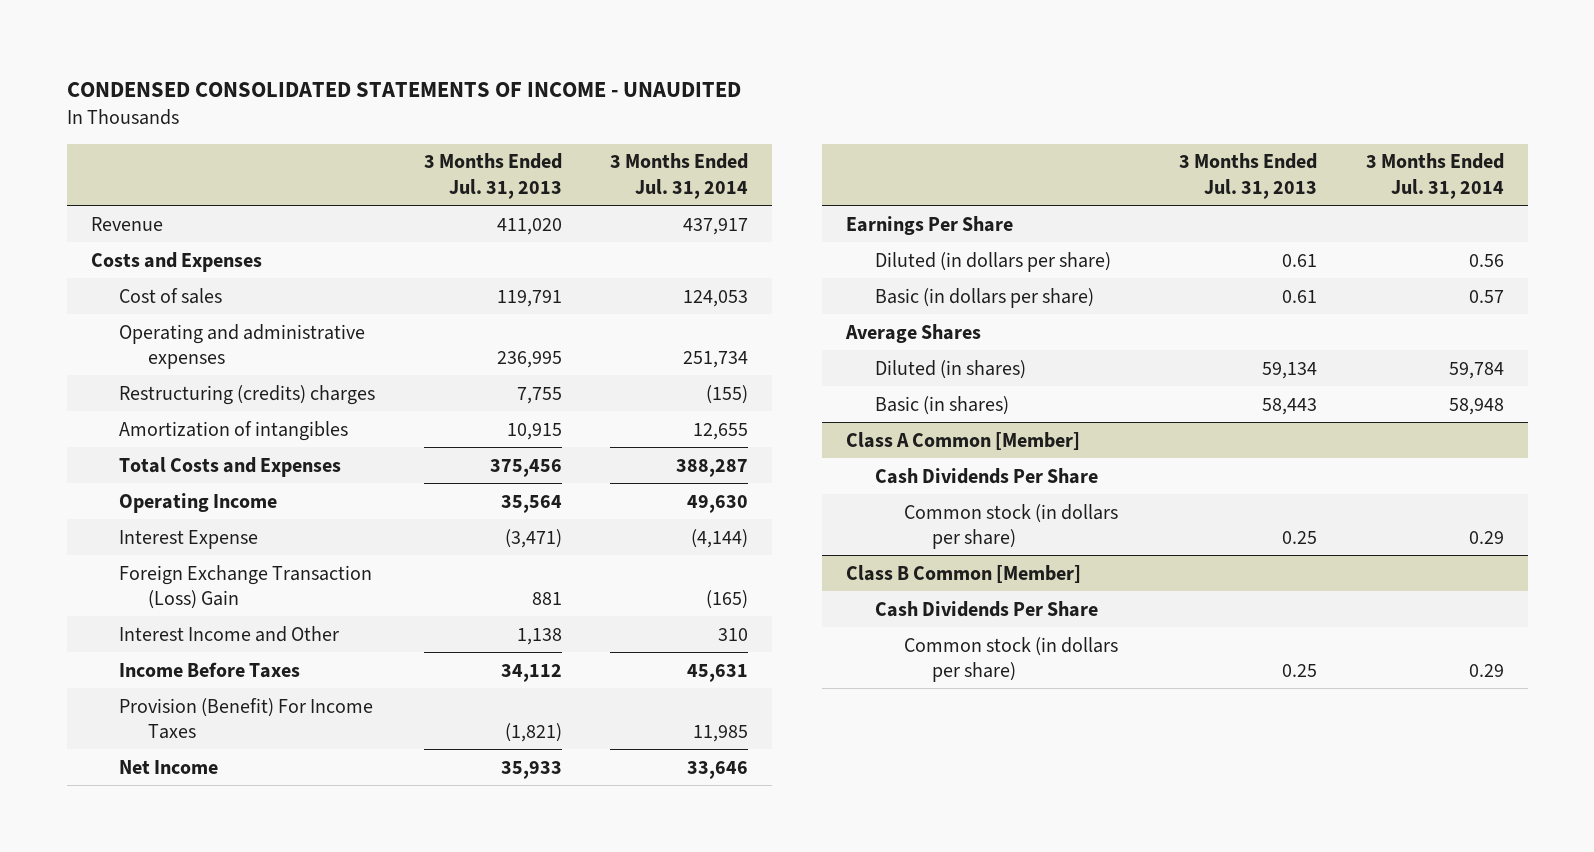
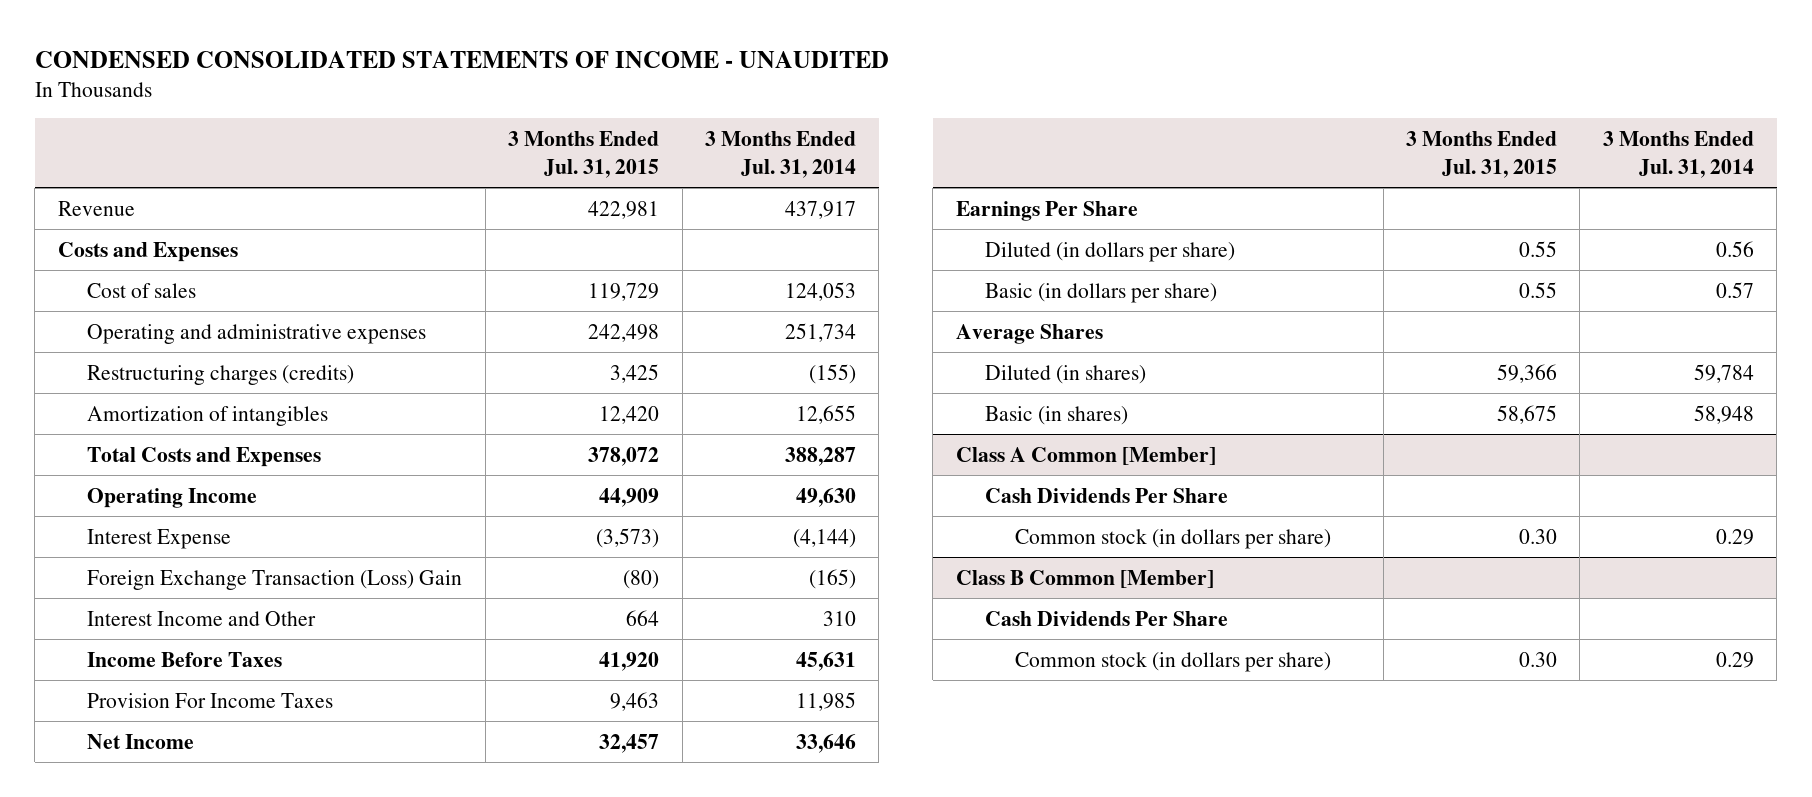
[423,153,562,199] 3 Months Ended Jul. 31, 2013 -> none
none -> [508,131,660,178] 3 Months Ended Jul. 31, 2015
[119,384,376,405] Restructuring (credits) charges -> [87,364,355,385] Restructuring charges (credits)
[119,697,374,739] Provision (Benefit) For Income Taxes -> [87,692,334,708] Provision For Income Taxes

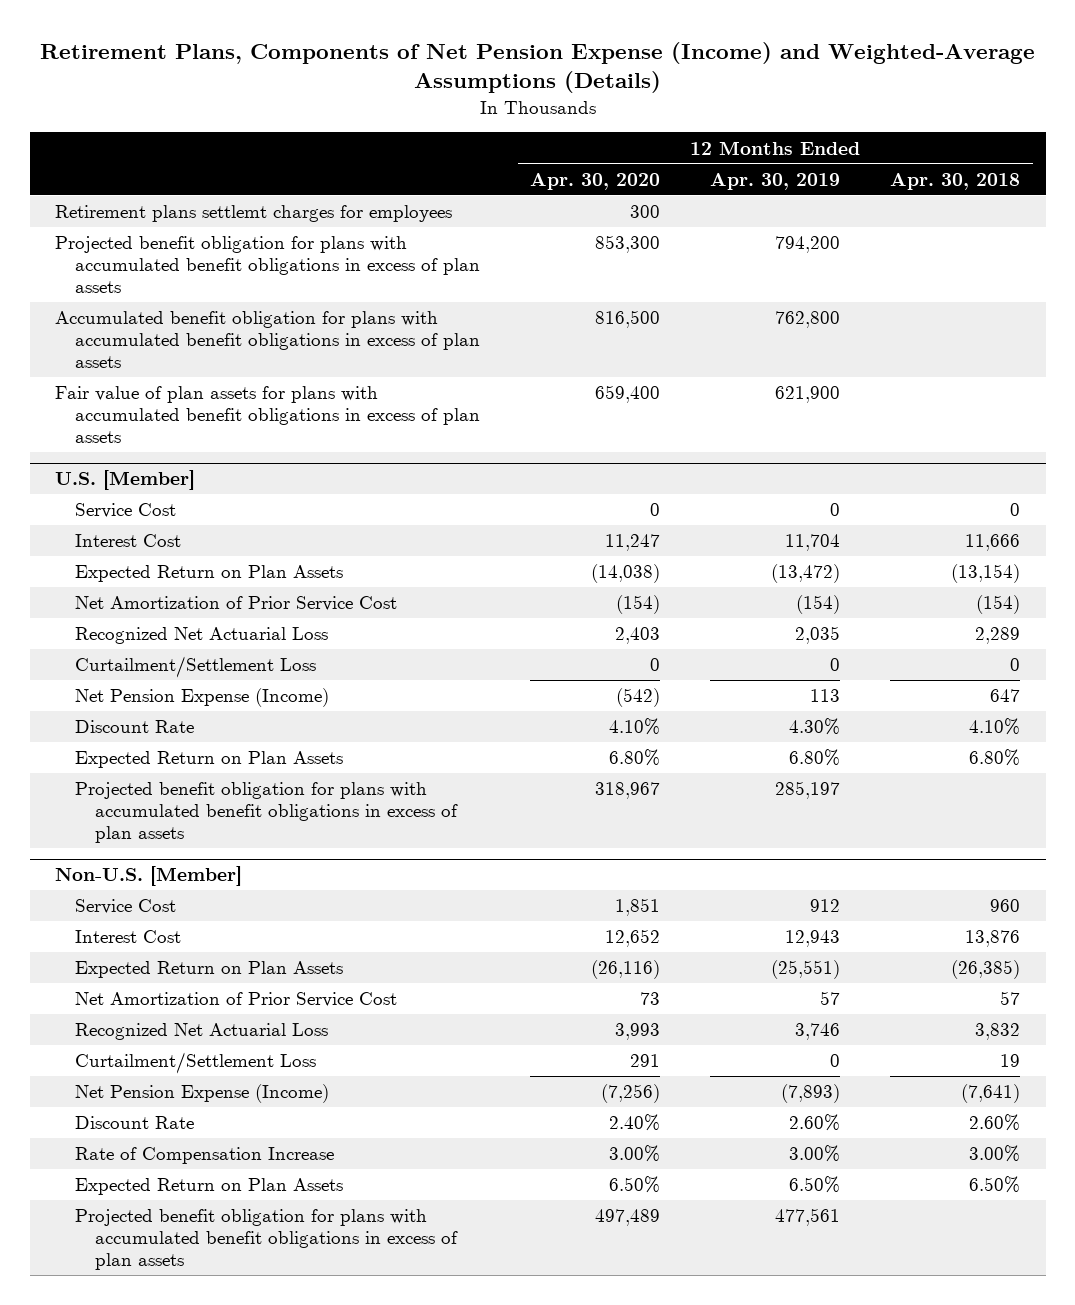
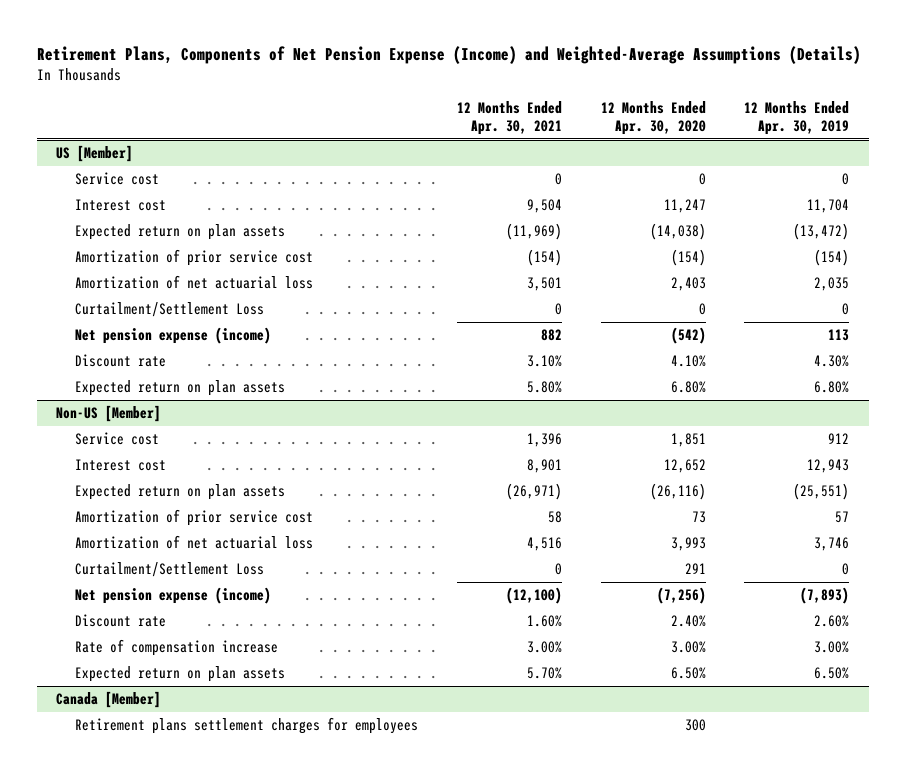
[890,172,1021,190] Apr. 30, 2018 -> none
none -> [456,100,562,136] 12 Months Ended Apr. 30, 2021
[54,205,452,223] Retirement plans settlemt charges for employees -> none
[54,236,480,294] Projected benefit obligation for plans with accumulated benefit obligations in excess of plan assets -> none
[54,311,480,369] Accumulated benefit obligation for plans with accumulated benefit obligations in excess of plan assets -> none
[54,386,480,444] Fair value of plan assets for plans with accumulated benefit obligations in excess of plan assets -> none
[54,470,195,491] U.S. [Member] -> [56,145,134,163] US [Member]
[74,503,176,519] Service Cost -> [75,172,160,186] Service cost
[74,534,181,548] Interest Cost -> [75,199,167,212] Interest cost
[74,565,343,583] Expected Return on Plan Assets -> [75,224,286,241] Expected return on plan assets
[74,596,397,612] Net Amortization of Prior Service Cost -> [75,249,314,267] Amortization of prior service cost
[74,627,328,645] Recognized Net Actuarial Loss -> [75,275,314,290] Amortization of net actuarial loss
[74,782,459,844] Projected benefit obligation for plans with accumulated benefit obligations in excess of plan assets -> none
[74,688,329,708] Net Pension Expense (Income) -> [75,327,272,345] Net pension expense (income)
[74,720,194,734] Discount Rate -> [75,354,167,368] Discount rate
[74,751,343,769] Expected Return on Plan Assets -> [75,380,286,397] Expected return on plan assets
[54,866,242,887] Non-U.S. [Member] -> [56,405,162,423] Non-US [Member]
[74,899,176,915] Service Cost -> [75,432,160,446] Service cost
[74,930,181,944] Interest Cost -> [75,459,167,472] Interest cost
[74,961,343,979] Expected Return on Plan Assets -> [75,484,286,501] Expected return on plan assets
[74,992,397,1008] Net Amortization of Prior Service Cost -> [75,509,314,527] Amortization of prior service cost
[74,1023,328,1041] Recognized Net Actuarial Loss -> [75,535,314,550] Amortization of net actuarial loss
[74,1209,459,1271] Projected benefit obligation for plans with accumulated benefit obligations in excess of plan assets -> none
[74,1084,329,1104] Net Pension Expense (Income) -> [75,587,272,605] Net pension expense (income)
[74,1116,194,1130] Discount Rate -> [75,614,167,628] Discount rate
[74,1147,334,1165] Rate of Compensation Increase -> [75,639,279,657] Rate of compensation increase
[74,1178,343,1196] Expected Return on Plan Assets -> [75,666,286,683] Expected return on plan assets
none -> [56,691,162,709] Canada [Member]
none -> [75,717,419,735] Retirement plans settlement charges for employees

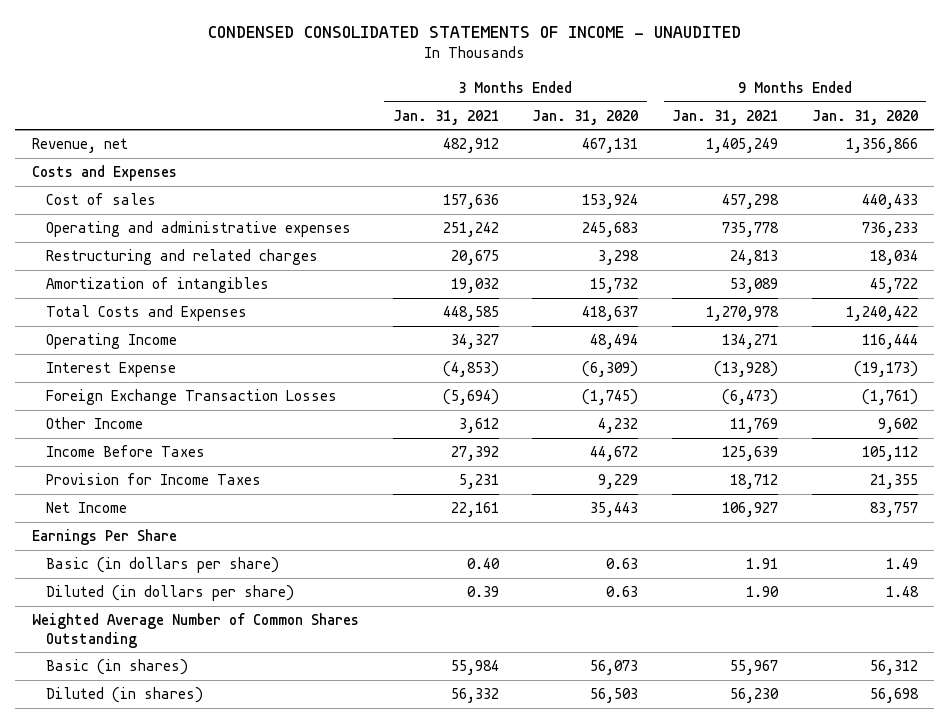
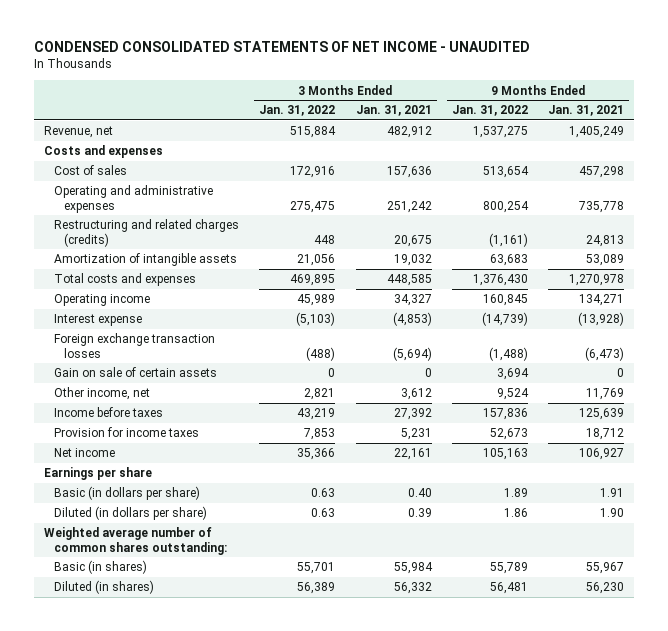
[207,26,741,39] CONDENSED CONSOLIDATED STATEMENTS OF INCOME - UNAUDITED -> [33,41,530,53] CONDENSED CONSOLIDATED STATEMENTS OF NET INCOME - UNAUDITED
[532,109,639,125] Jan. 31, 2020 -> none
[811,109,918,125] Jan. 31, 2020 -> none
none -> [259,105,336,117] Jan. 31, 2022
none -> [451,105,528,117] Jan. 31, 2022
[31,165,177,182] Costs and Expenses -> [43,145,163,159] Costs and expenses
[45,249,318,266] Restructuring and related charges -> [53,219,239,247] Restructuring and related charges (credits)
[45,277,269,294] Amortization of intangibles -> [53,253,237,267] Amortization of intangible assets
[45,305,247,322] Total Costs and Expenses -> [53,273,196,287] Total costs and expenses
[45,333,177,350] Operating Income -> [53,294,150,307] Operating income
[45,362,176,378] Interest Expense -> [53,314,142,327] Interest expense
[45,389,337,406] Foreign Exchange Transaction Losses -> [53,333,215,358] Foreign exchange transaction losses
none -> [53,367,217,378] Gain on sale of certain assets
[45,417,143,430] Other Income -> [53,387,150,401] Other income, net
[45,445,205,458] Income Before Taxes -> [53,407,163,418] Income before taxes
[45,473,261,486] Provision for Income Taxes -> [53,427,199,438] Provision for income taxes
[45,502,127,514] Net Income -> [53,448,115,458] Net income
[31,529,177,546] Earnings Per Share -> [43,467,152,481] Earnings per share
[31,613,359,648] Weighted Average Number of Common Shares Outstanding -> [43,527,227,555] Weighted average number of common shares outstanding:

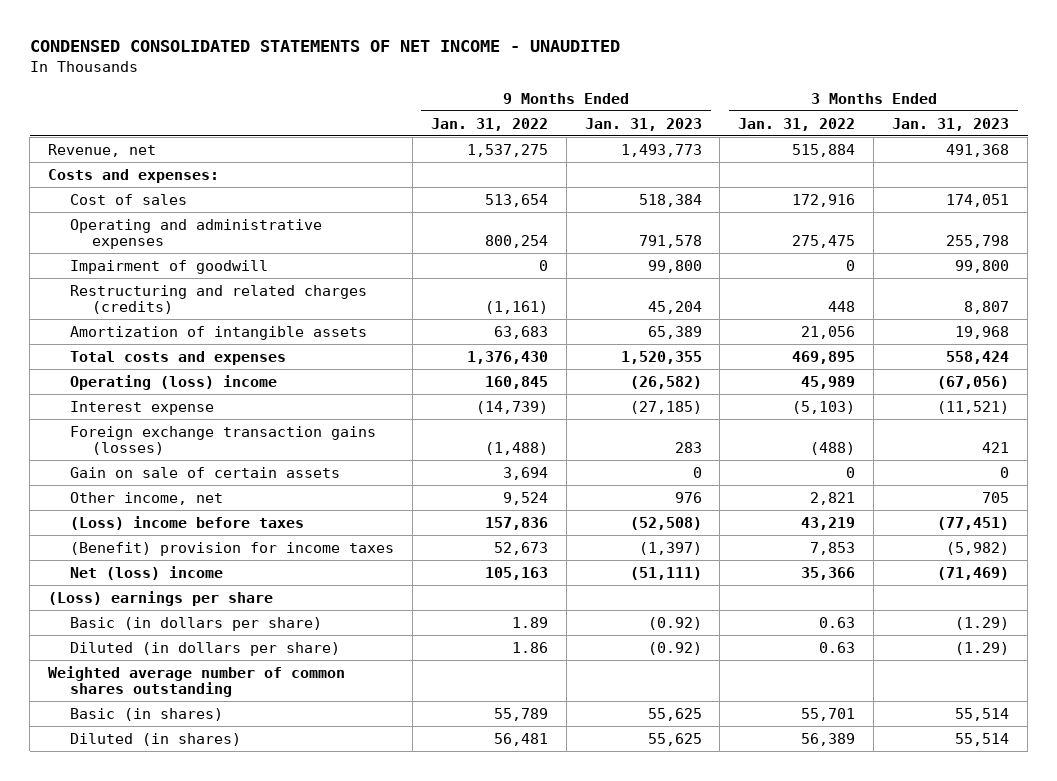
[355,105,432,117] Jan. 31, 2021 -> none
[548,105,625,117] Jan. 31, 2021 -> none
none -> [584,117,702,131] Jan. 31, 2023
none -> [892,117,1010,131] Jan. 31, 2023
[43,145,163,159] Costs and expenses -> [48,168,220,183] Costs and expenses:
none -> [69,259,268,274] Impairment of goodwill
[53,294,150,307] Operating income -> [69,374,277,390] Operating (loss) income
[53,333,215,358] Foreign exchange transaction losses -> [69,425,376,456] Foreign exchange transaction gains (losses)
[53,407,163,418] Income before taxes -> [69,515,304,530] (Loss) income before taxes
[53,427,199,438] Provision for income taxes -> [69,541,394,556] (Benefit) provision for income taxes
[53,448,115,458] Net income -> [69,565,223,580] Net (loss) income
[43,467,152,481] Earnings per share -> [48,590,274,606] (Loss) earnings per share
[43,527,227,555] Weighted average number of common shares outstanding: -> [48,665,346,698] Weighted average number of common shares outstanding

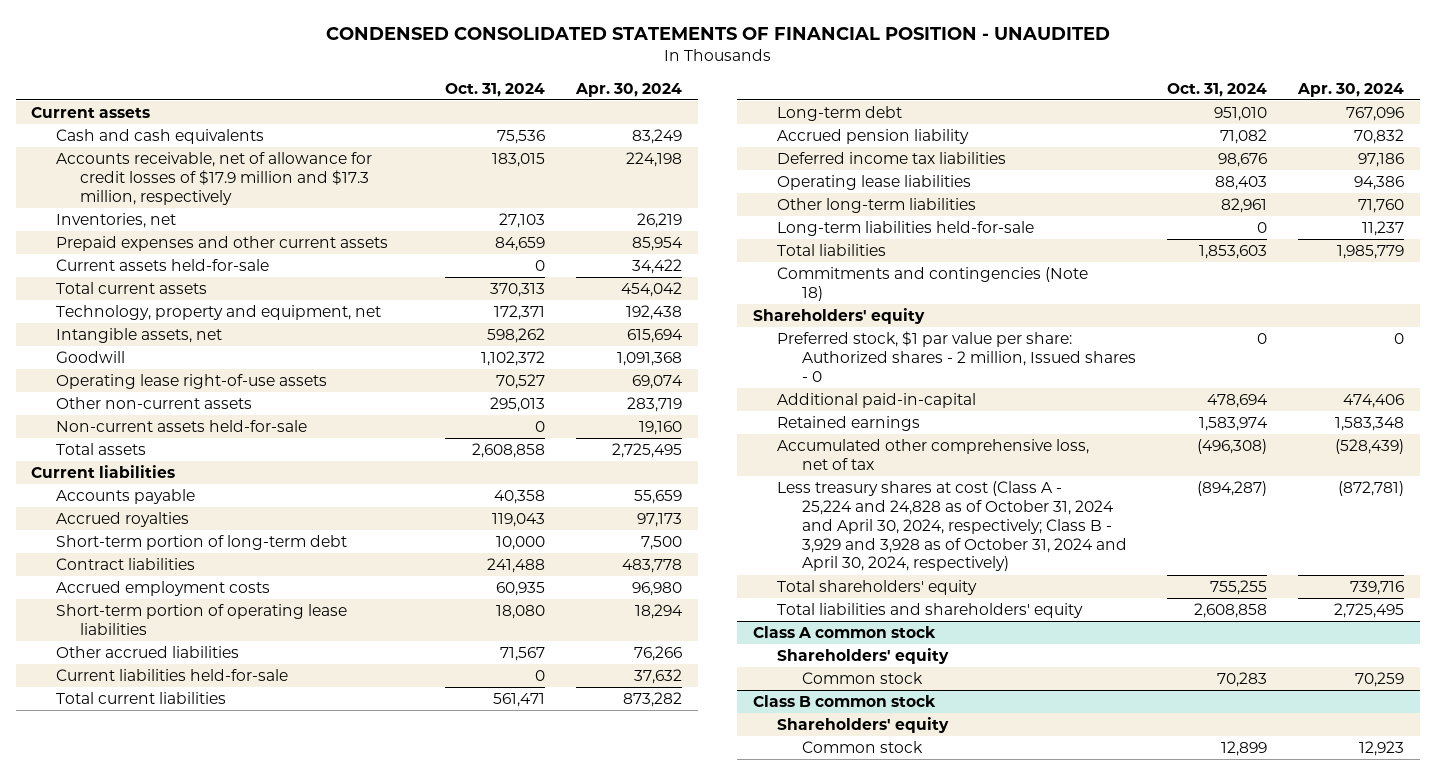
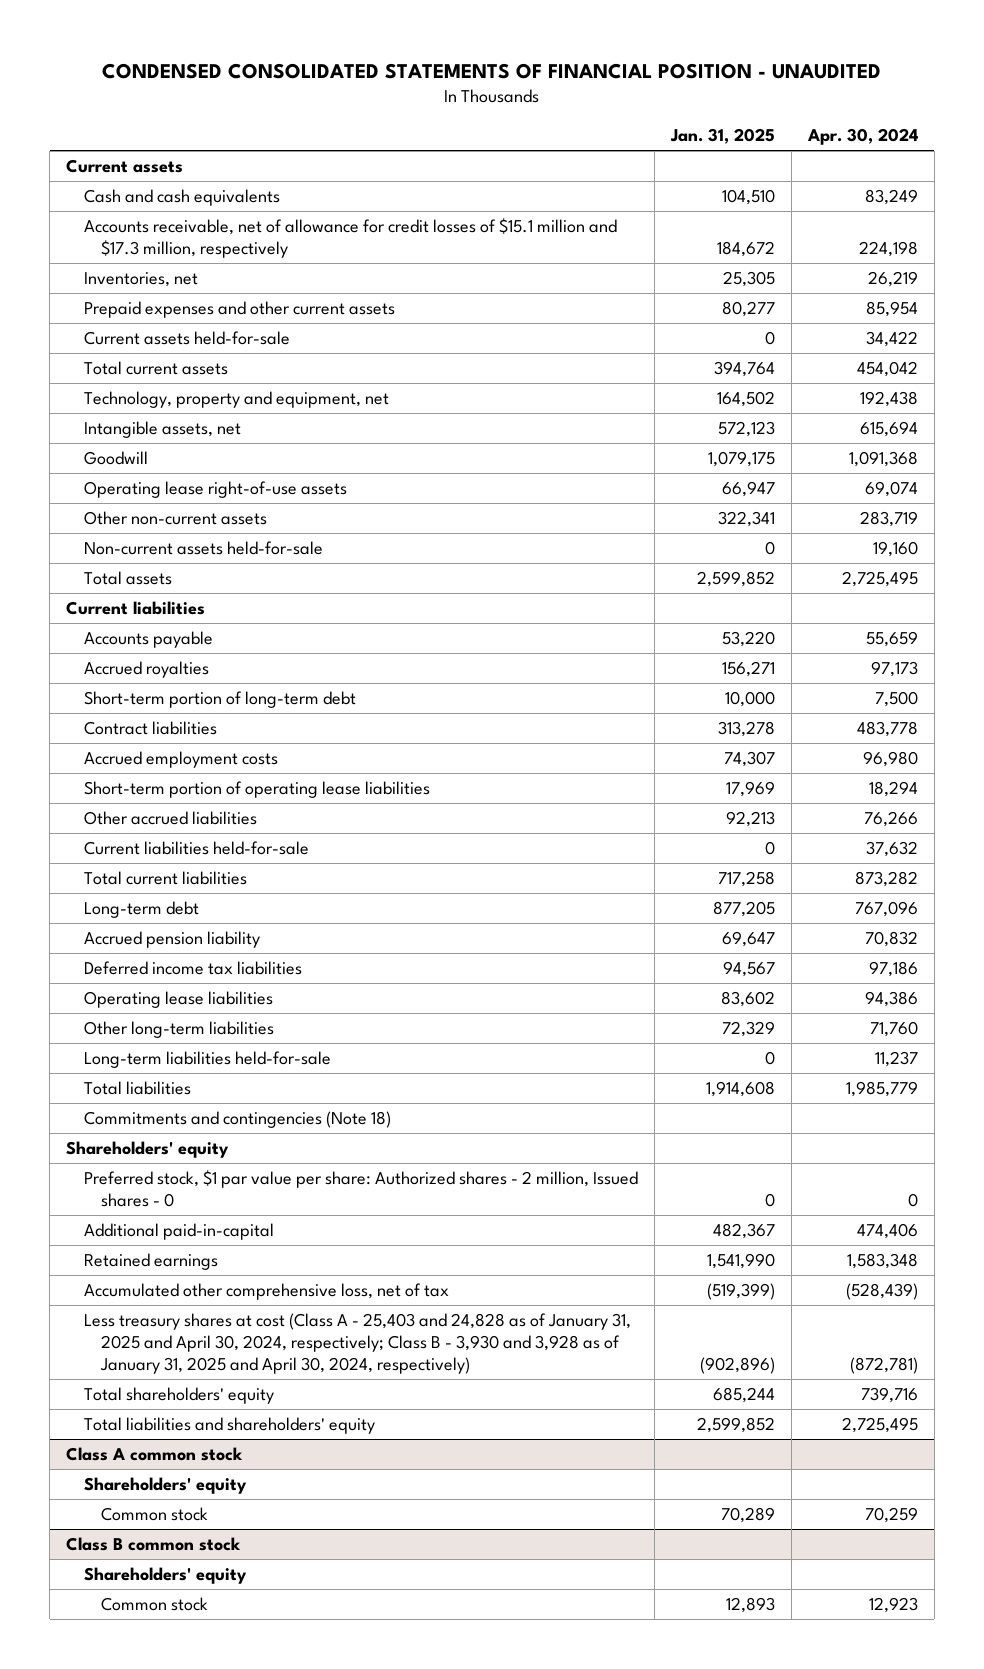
[445,82,546,97] Oct. 31, 2024 -> none
none -> [669,128,775,145] Jan. 31, 2025
[55,152,372,205] Accounts receivable, net of allowance for credit losses of $17.9 million and $17.3 million, respectively -> [83,218,617,259] Accounts receivable, net of allowance for credit losses of $15.1 million and $17.3 million, respectively
[777,481,1127,572] Less treasury shares at cost (Class A - 25,224 and 24,828 as of October 31, 2024 and April 30, 2024, respectively; Class B - 3,929 and 3,928 as of October 31, 2024 and April 30, 2024, respectively) -> [83,1313,631,1375] Less treasury shares at cost (Class A - 25,403 and 24,828 as of January 31, 2025 and April 30, 2024, respectively; Class B - 3,930 and 3,928 as of January 31, 2025 and April 30, 2024, respectively)

